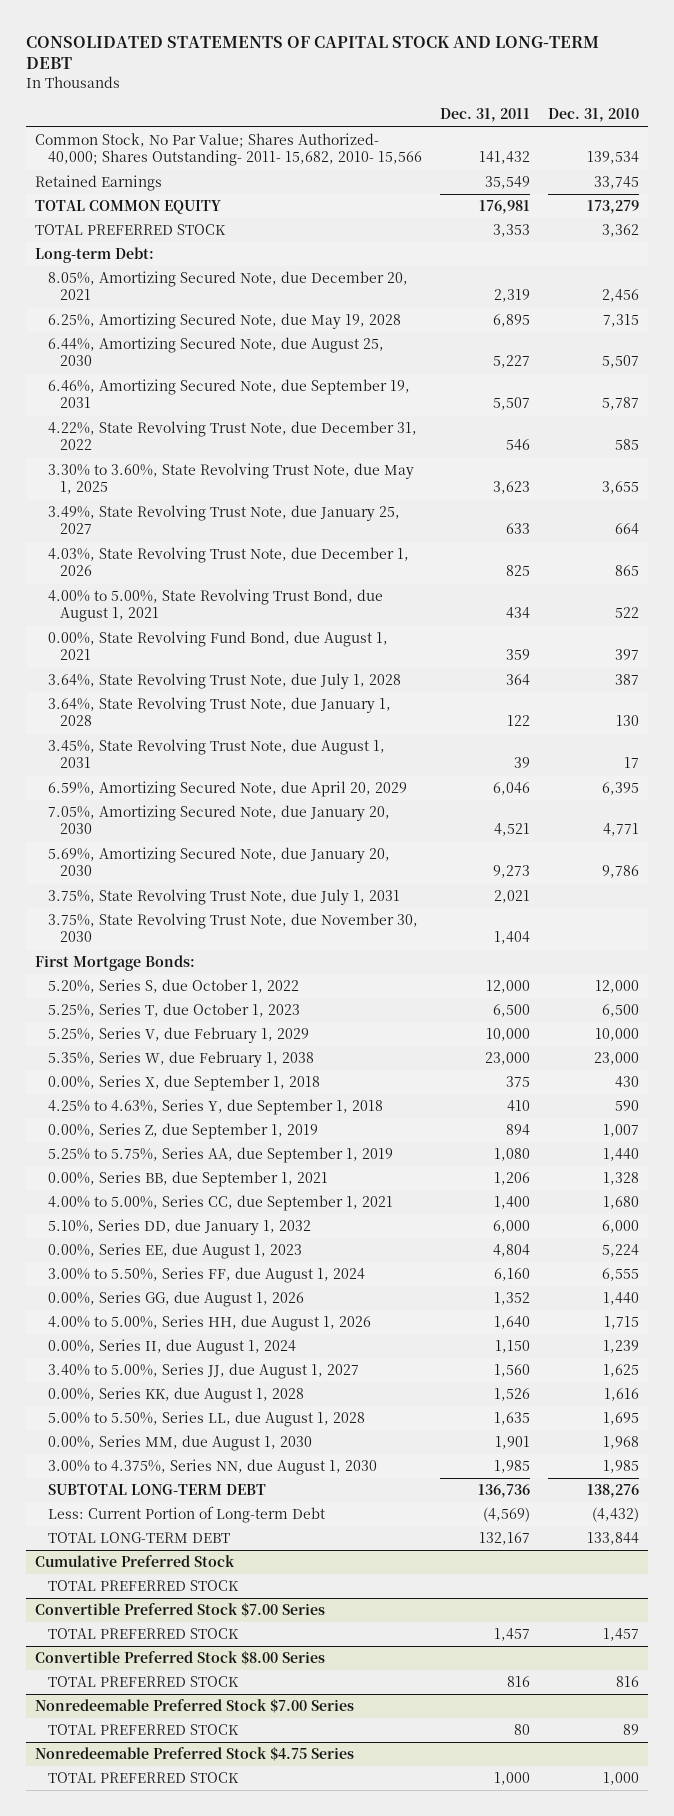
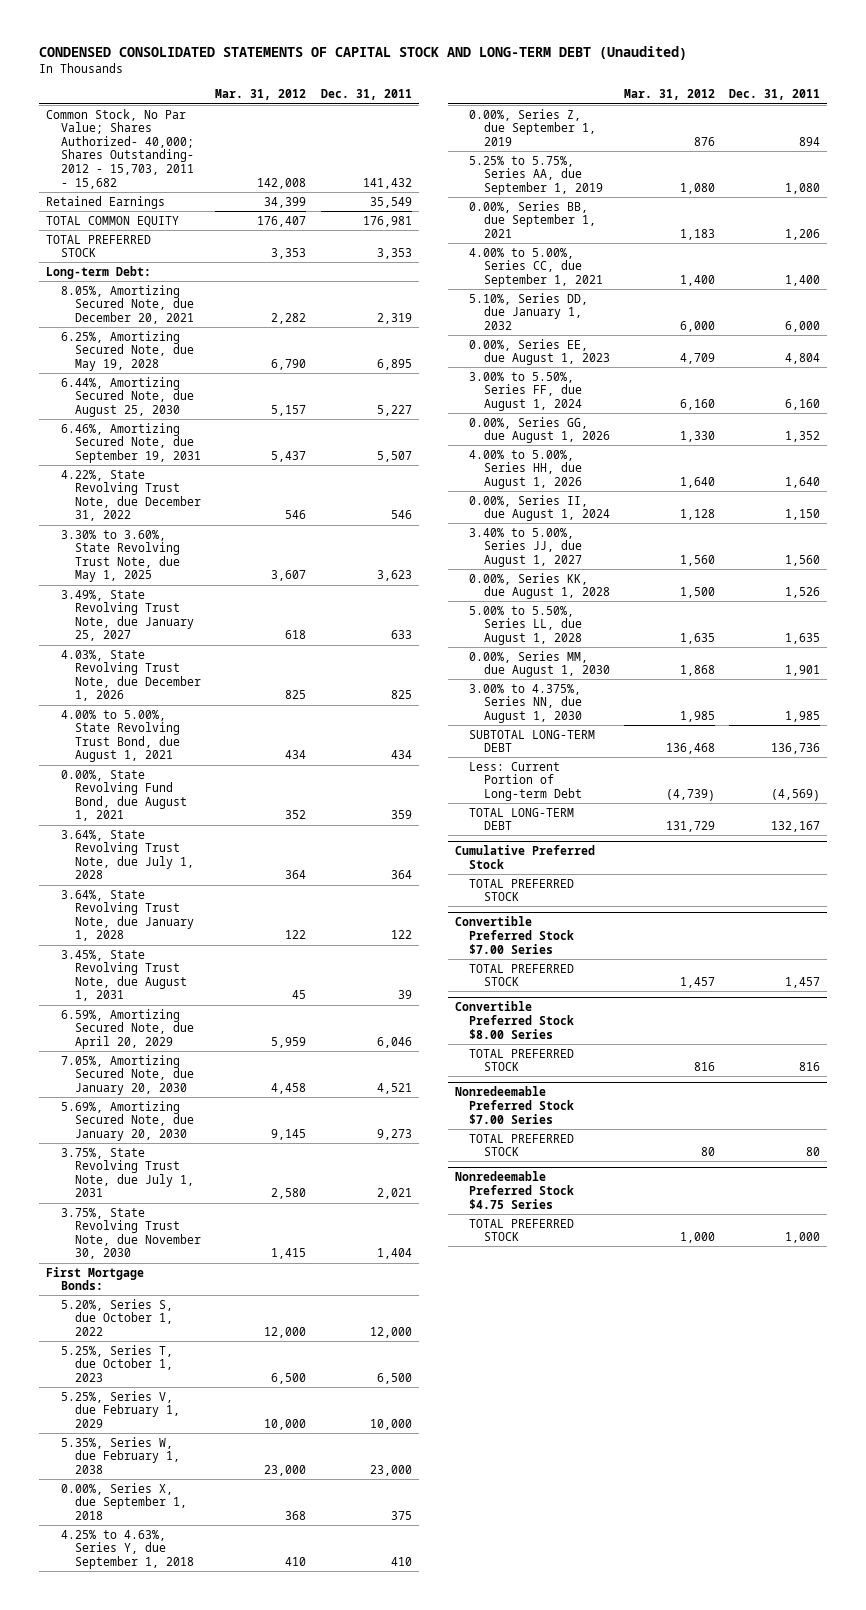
[26,35,600,70] CONSOLIDATED STATEMENTS OF CAPITAL STOCK AND LONG-TERM DEBT -> [39,46,688,61] CONDENSED CONSOLIDATED STATEMENTS OF CAPITAL STOCK AND LONG-TERM DEBT (Unaudited)
[547,108,639,123] Dec. 31, 2010 -> none
none -> [215,89,307,101] Mar. 31, 2012
[35,133,422,167] Common Stock, No Par Value; Shares Authorized- 40,000; Shares Outstanding- 2011- 15,682, 2010- 15,566 -> [46,108,194,189] Common Stock, No Par Value; Shares Authorized- 40,000; Shares Outstanding- 2012 - 15,703, 2011 - 15,682

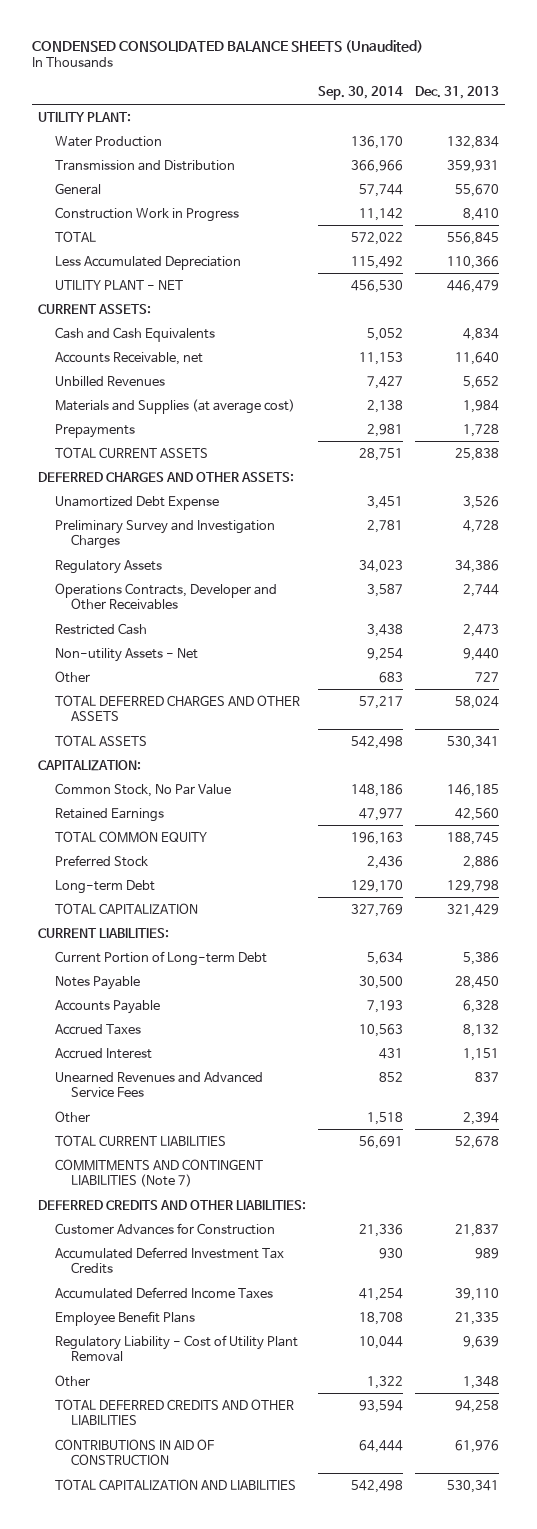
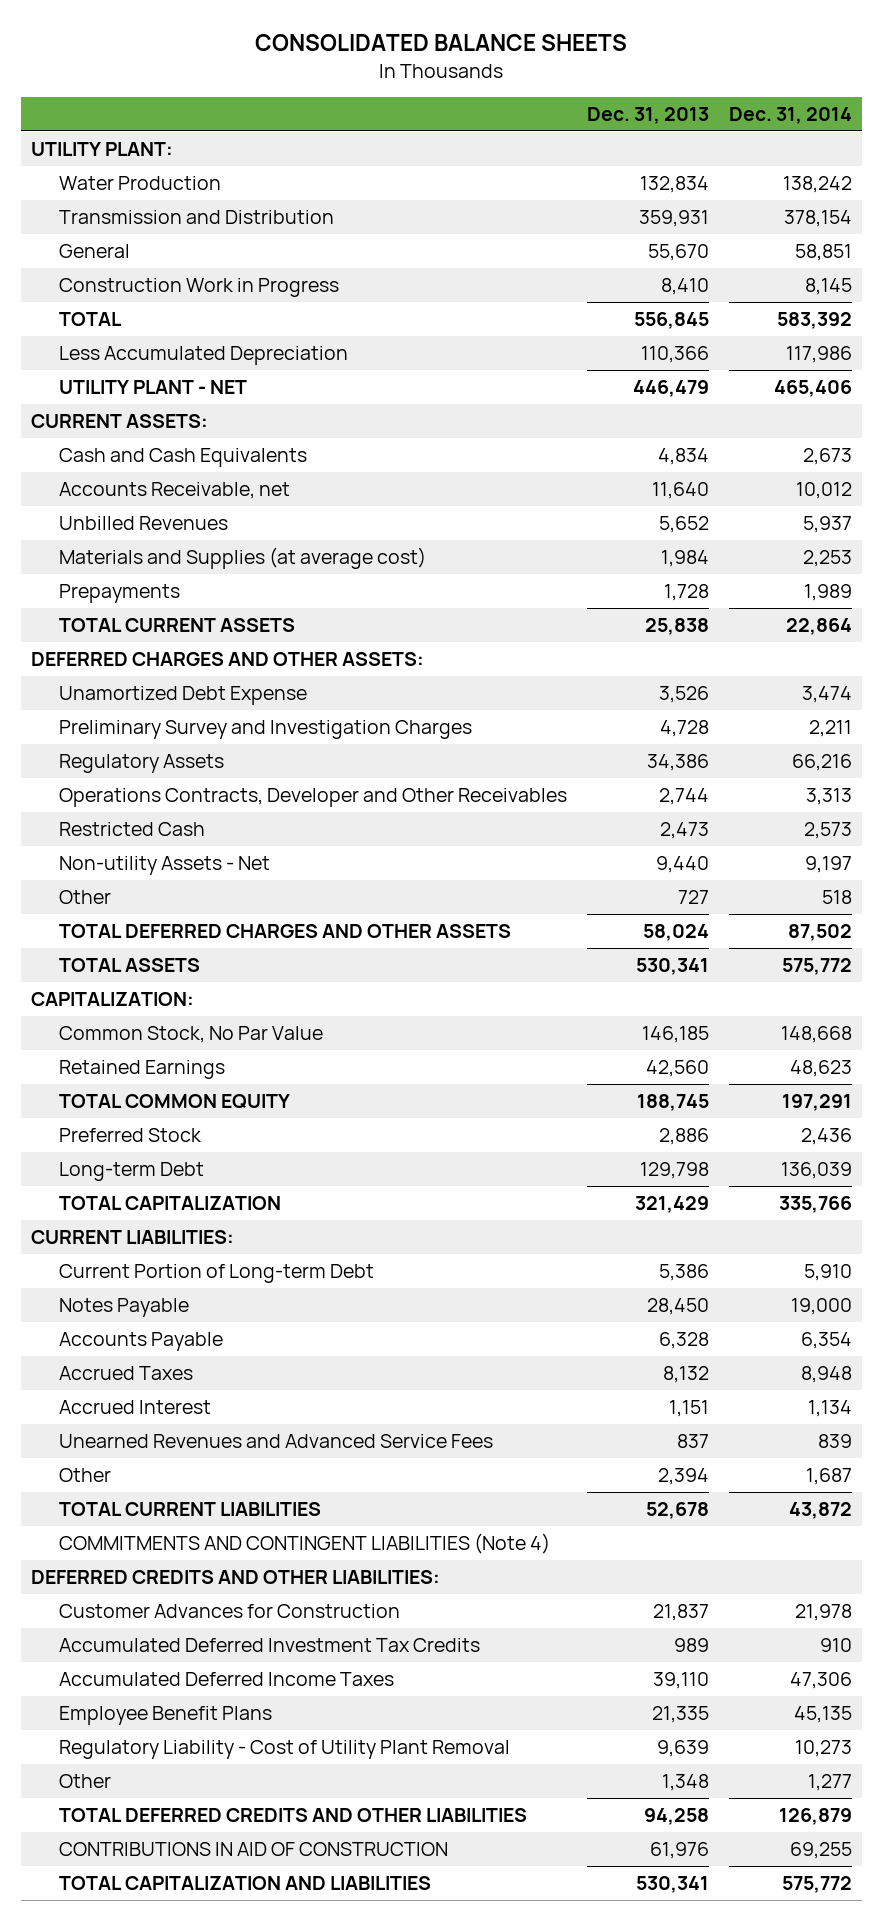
[31,39,423,53] CONDENSED CONSOLIDATED BALANCE SHEETS (Unaudited) -> [255,34,628,52] CONSOLIDATED BALANCE SHEETS
[317,86,403,101] Sep. 30, 2014 -> none
none -> [728,107,852,125] Dec. 31, 2014
[54,1158,263,1188] COMMITMENTS AND CONTINGENT LIABILITIES (Note 7) -> [58,1533,550,1555] COMMITMENTS AND CONTINGENT LIABILITIES (Note 4)

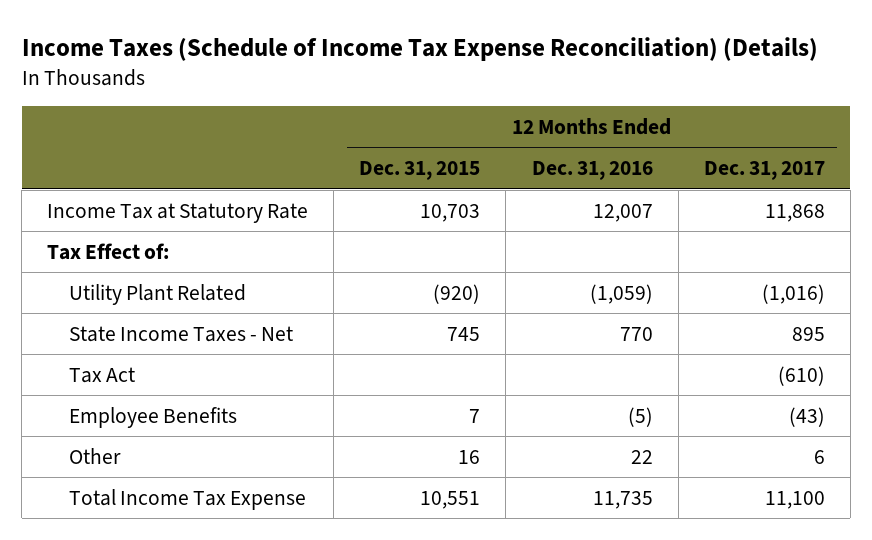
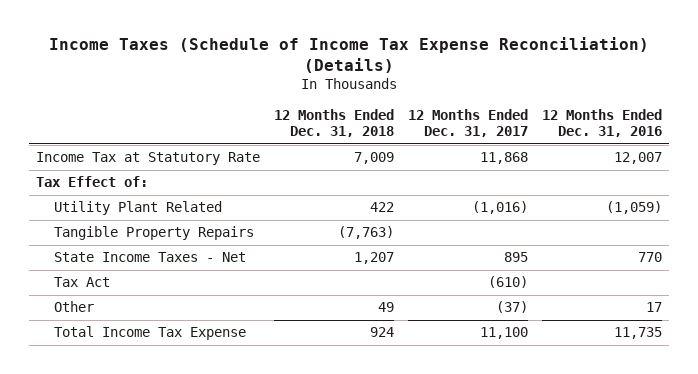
[359,161,481,181] Dec. 31, 2015 -> none
none -> [274,108,395,137] 12 Months Ended Dec. 31, 2018
none -> [54,226,255,241] Tangible Property Repairs
[69,406,238,428] Employee Benefits -> none
[630,449,653,464] 22 -> [646,302,663,313] 17
[813,449,825,464] 6 -> [496,301,529,314] (37)

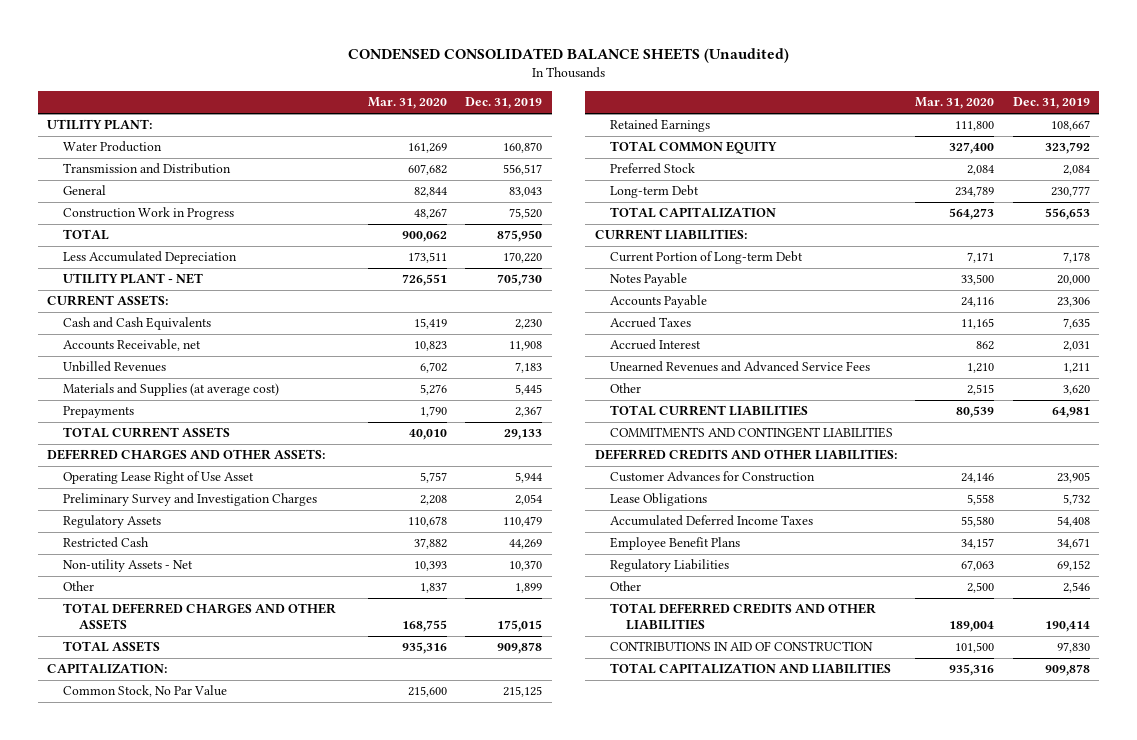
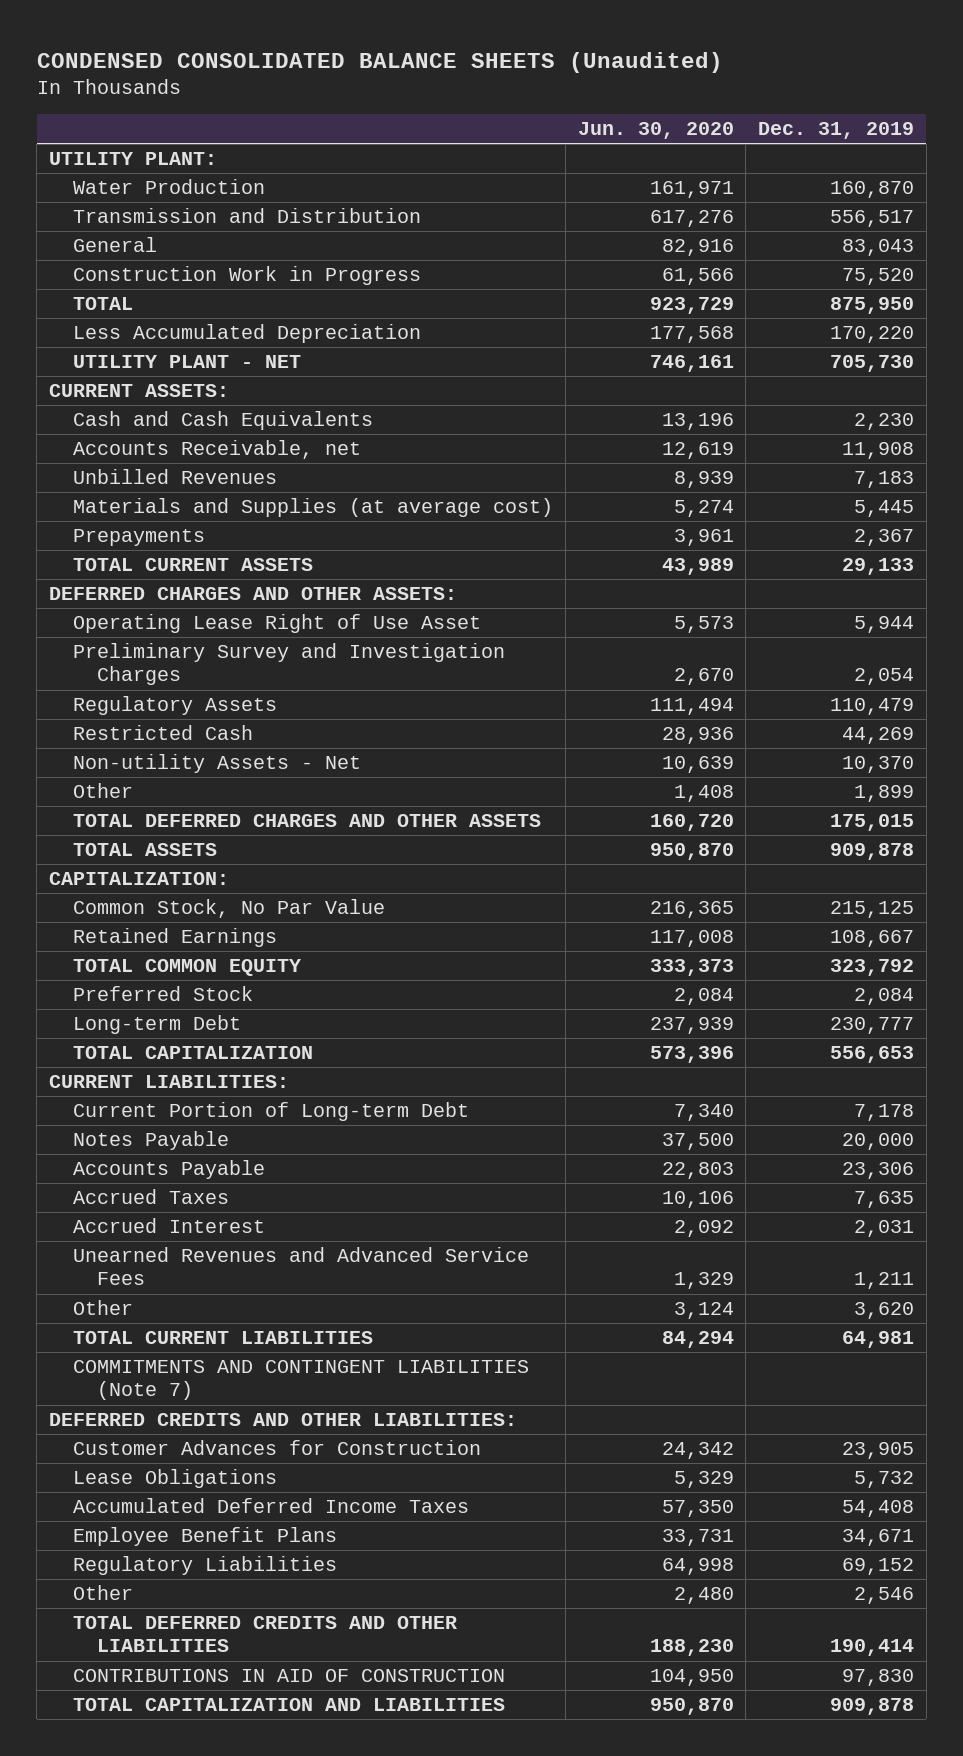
[367,97,447,110] Mar. 31, 2020 -> none
none -> [577,122,734,140] Jun. 30, 2020
[610,427,894,439] COMMITMENTS AND CONTINGENT LIABILITIES -> [73,1360,530,1401] COMMITMENTS AND CONTINGENT LIABILITIES (Note 7)

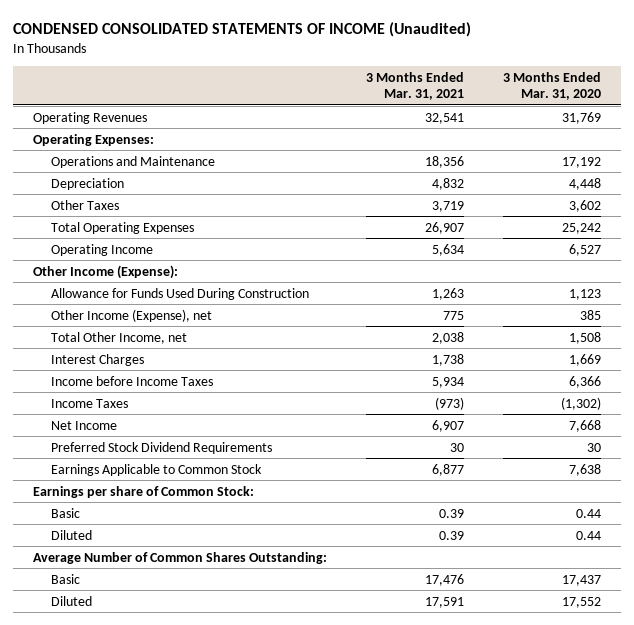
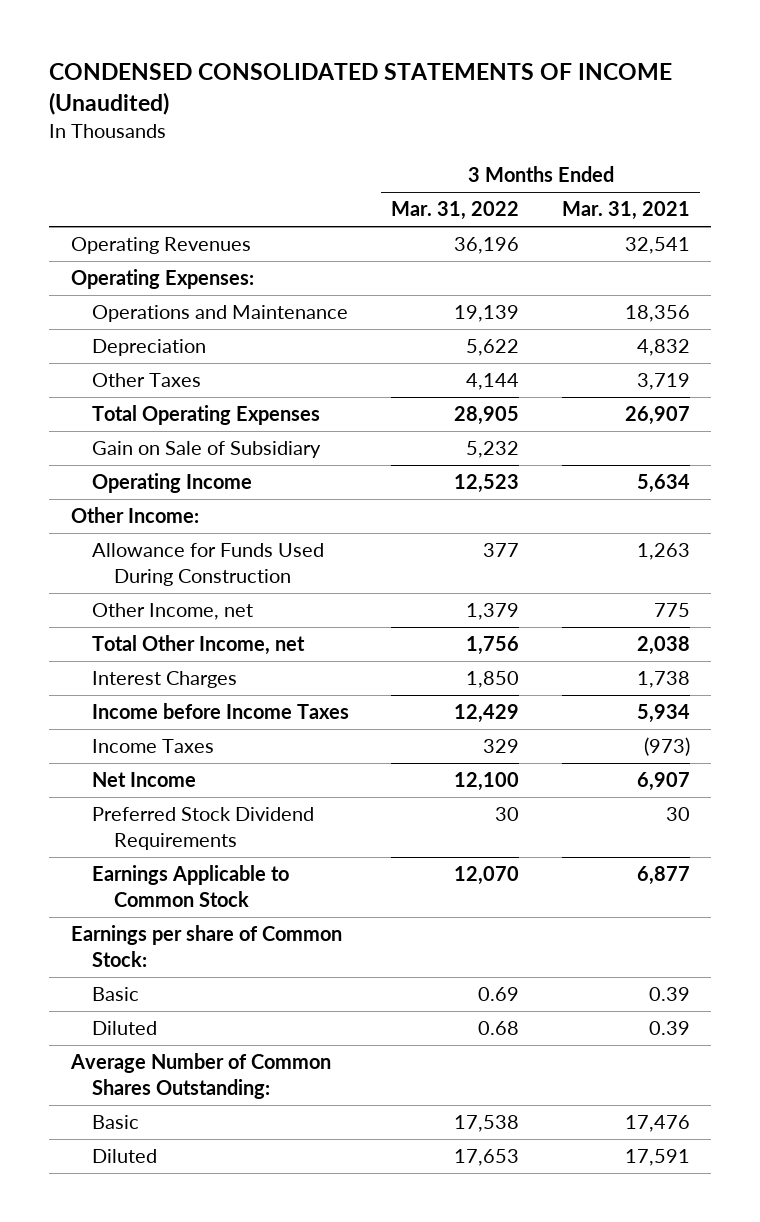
[503,71,602,101] 3 Months Ended Mar. 31, 2020 -> none
none -> [391,201,520,221] Mar. 31, 2022
none -> [92,441,322,459] Gain on Sale of Subsidiary
[32,264,178,279] Other Income (Expense): -> [70,507,199,524] Other Income:
[50,308,212,322] Other Income (Expense), net -> [92,603,254,621] Other Income, net

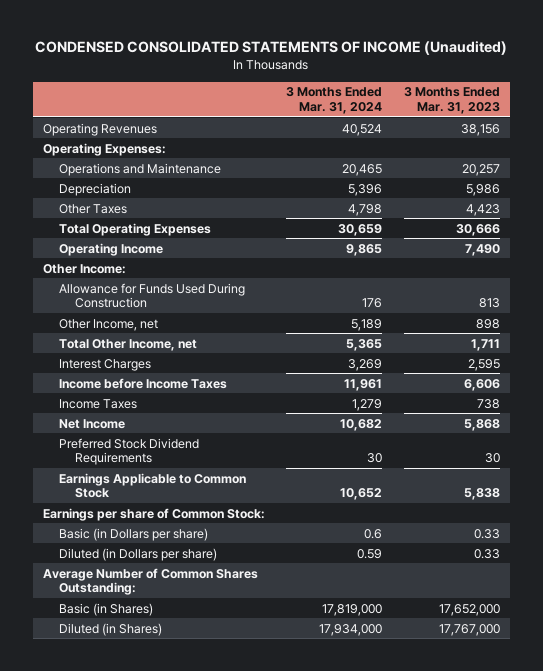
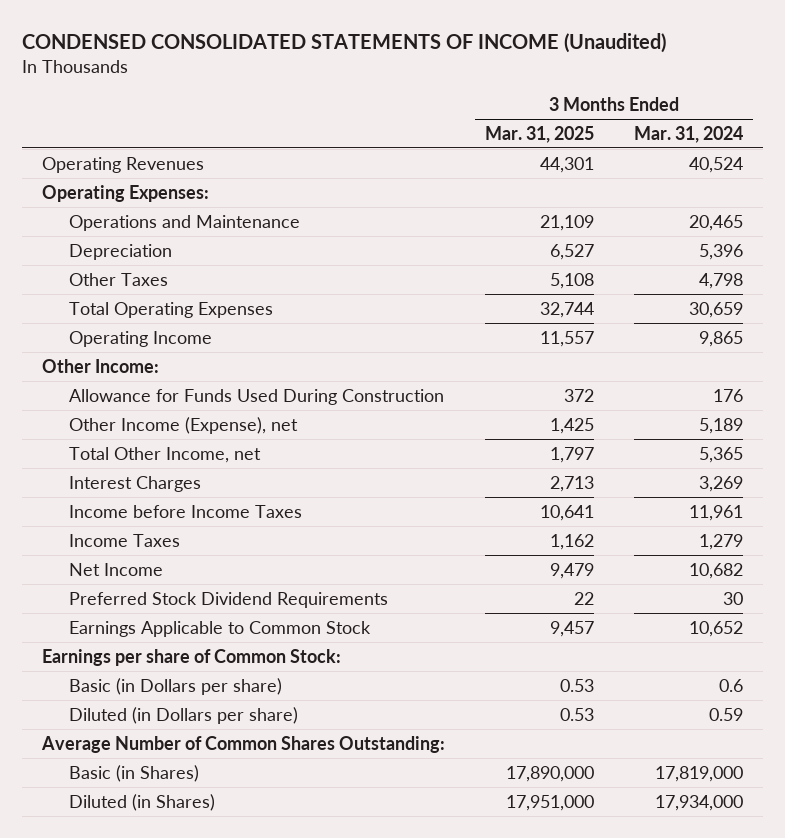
[403,87,500,115] 3 Months Ended Mar. 31, 2023 -> none
none -> [485,125,595,143] Mar. 31, 2025
[59,318,159,331] Other Income, net -> [68,416,298,434] Other Income (Expense), net

